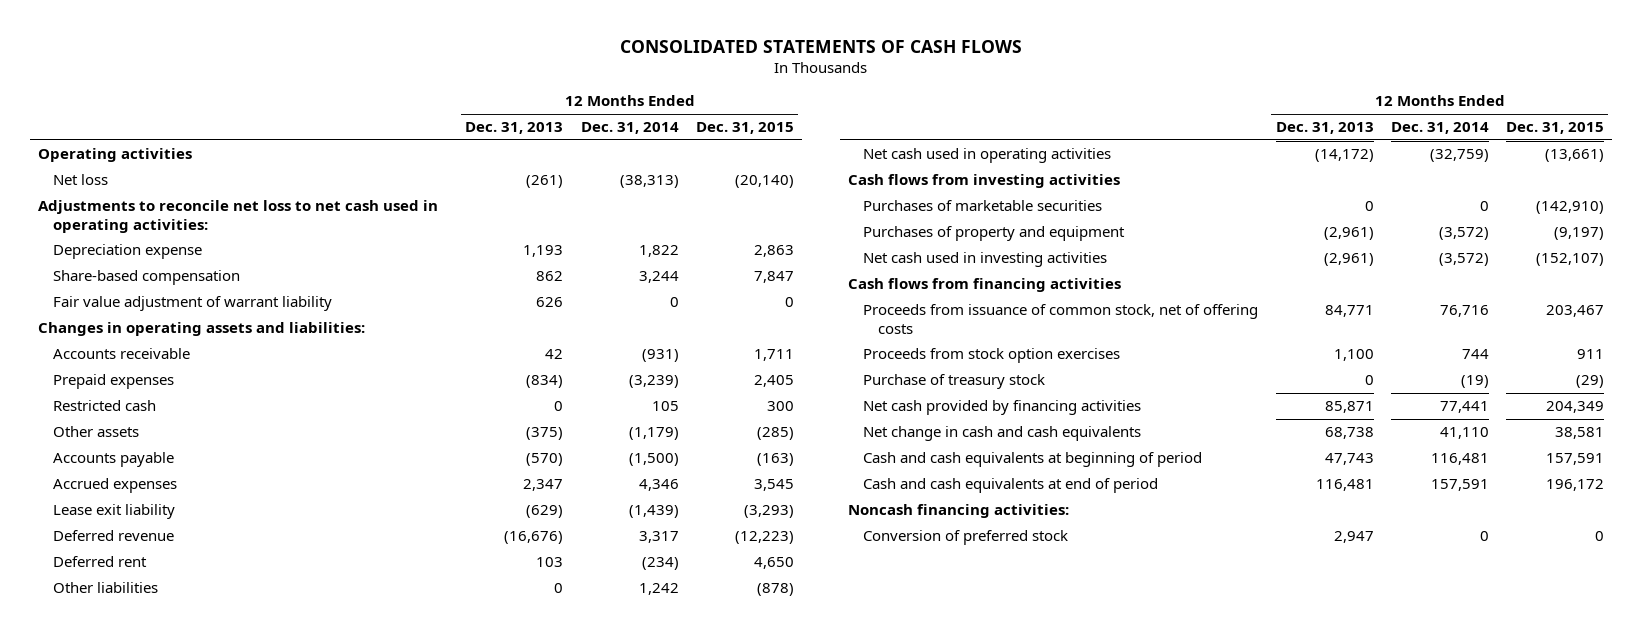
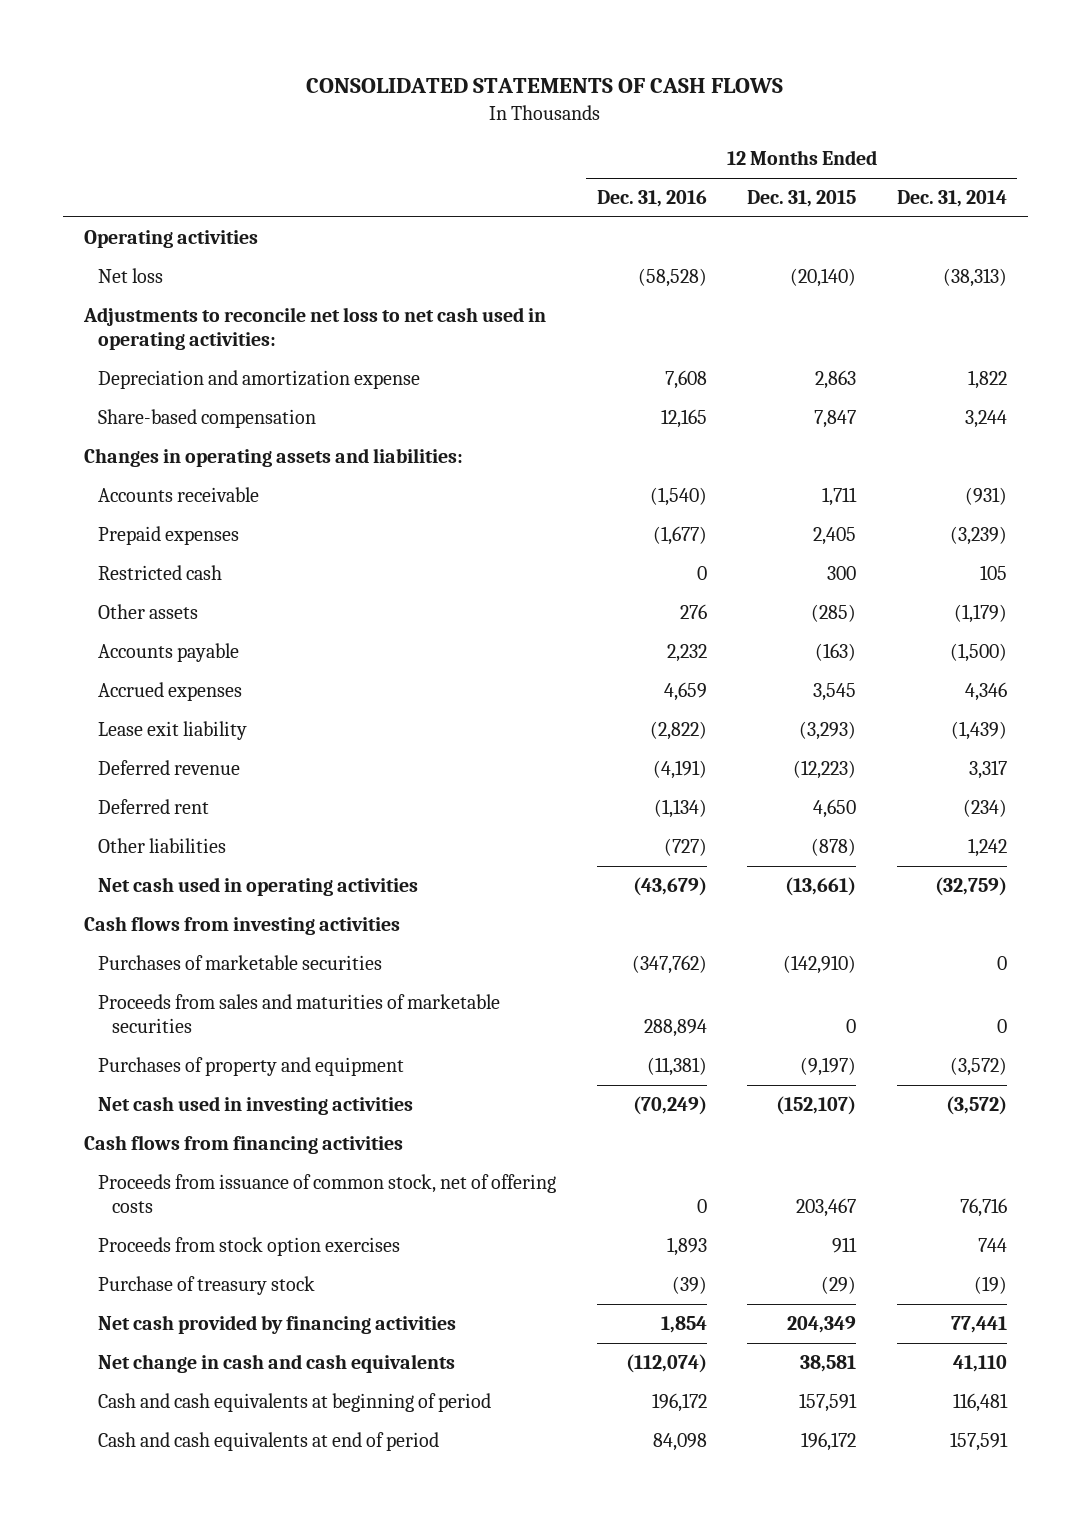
[465,122,564,135] Dec. 31, 2013 -> none
none -> [596,190,707,208] Dec. 31, 2016
[53,244,203,260] Depreciation expense -> [97,370,420,390] Depreciation and amortization expense
[53,296,333,312] Fair value adjustment of warrant liability -> none
none -> [97,994,500,1033] Proceeds from sales and maturities of marketable securities
[848,504,1070,519] Noncash financing activities: -> none
[863,530,1069,546] Conversion of preferred stock -> none

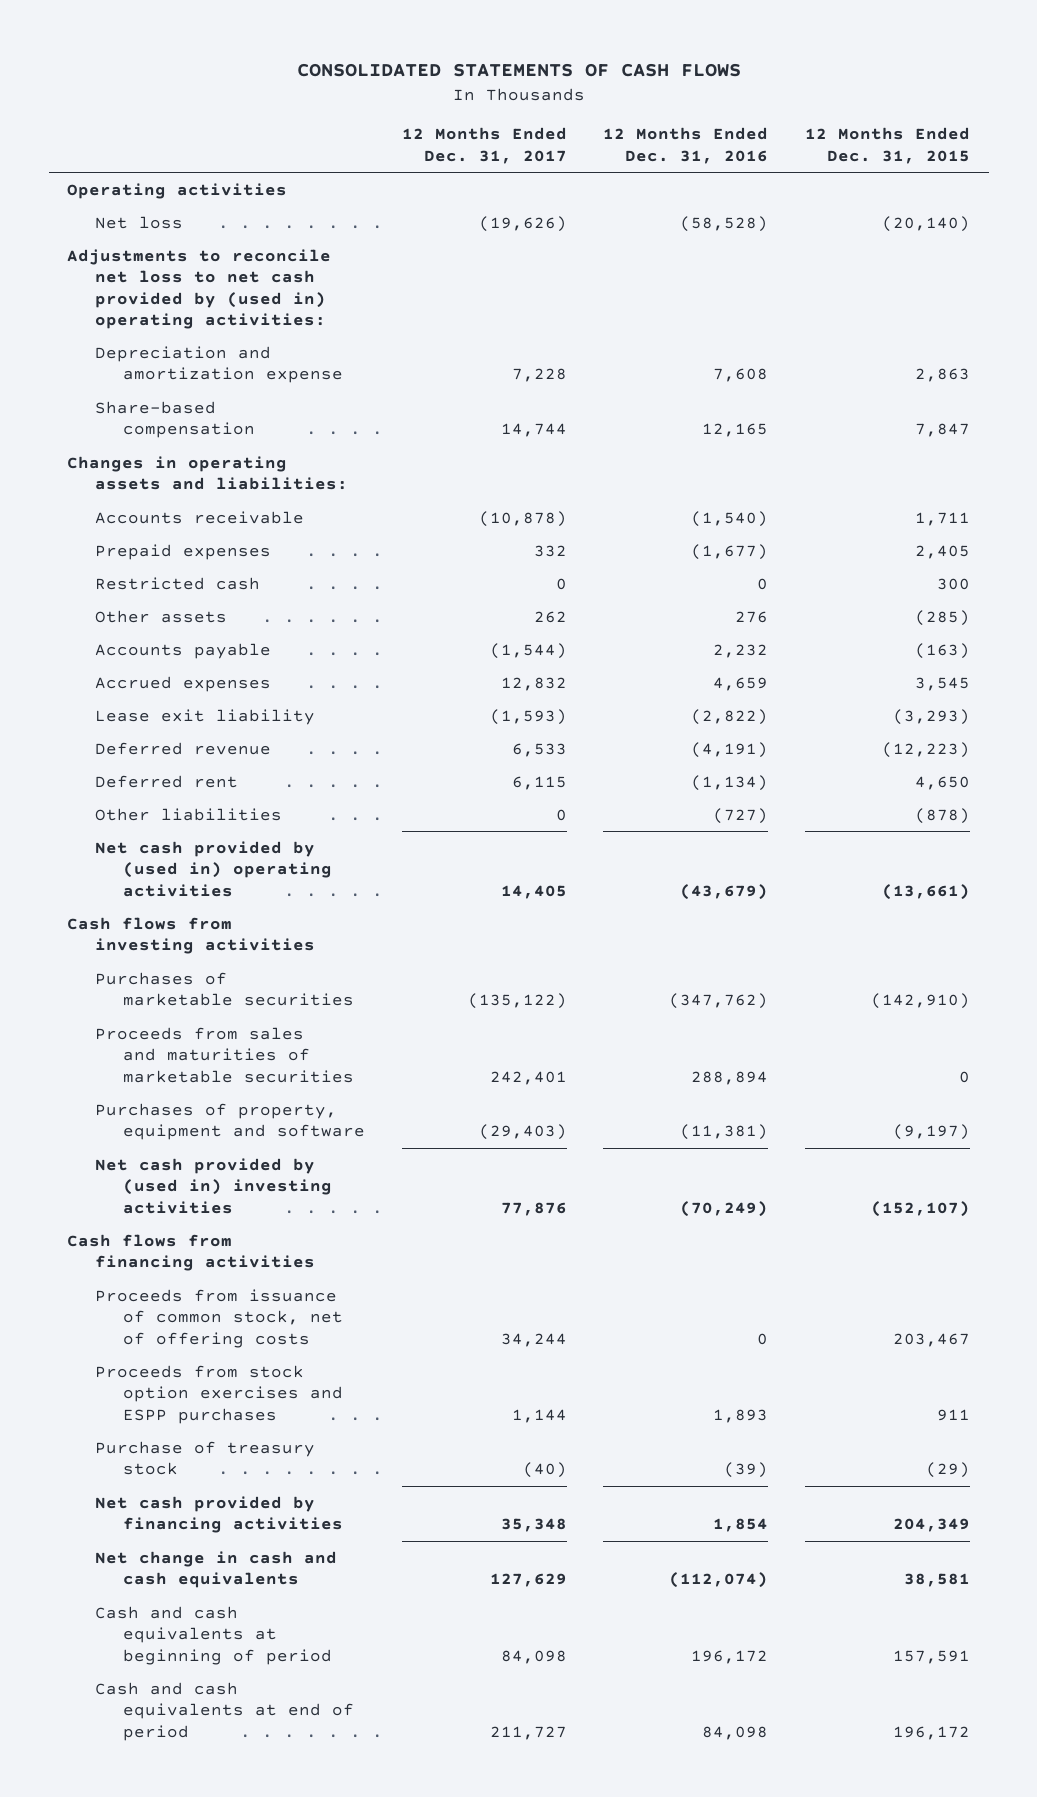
[897,190,1008,208] Dec. 31, 2014 -> none
none -> [401,127,567,164] 12 Months Ended Dec. 31, 2017
[82,307,546,350] Adjustments to reconcile net loss to net cash used in operating activities: -> [67,248,332,330] Adjustments to reconcile net loss to net cash provided by (used in) operating activities:
[97,877,418,897] Net cash used in operating activities -> [94,840,332,897] Net cash provided by (used in) operating activities
[97,1057,404,1077] Purchases of property and equipment -> [94,1102,365,1141] Purchases of property, equipment and software
[97,1096,413,1116] Net cash used in investing activities -> [94,1157,332,1214] Net cash provided by (used in) investing activities
[97,1237,400,1257] Proceeds from stock option exercises -> [94,1364,343,1424] Proceeds from stock option exercises and ESPP purchases

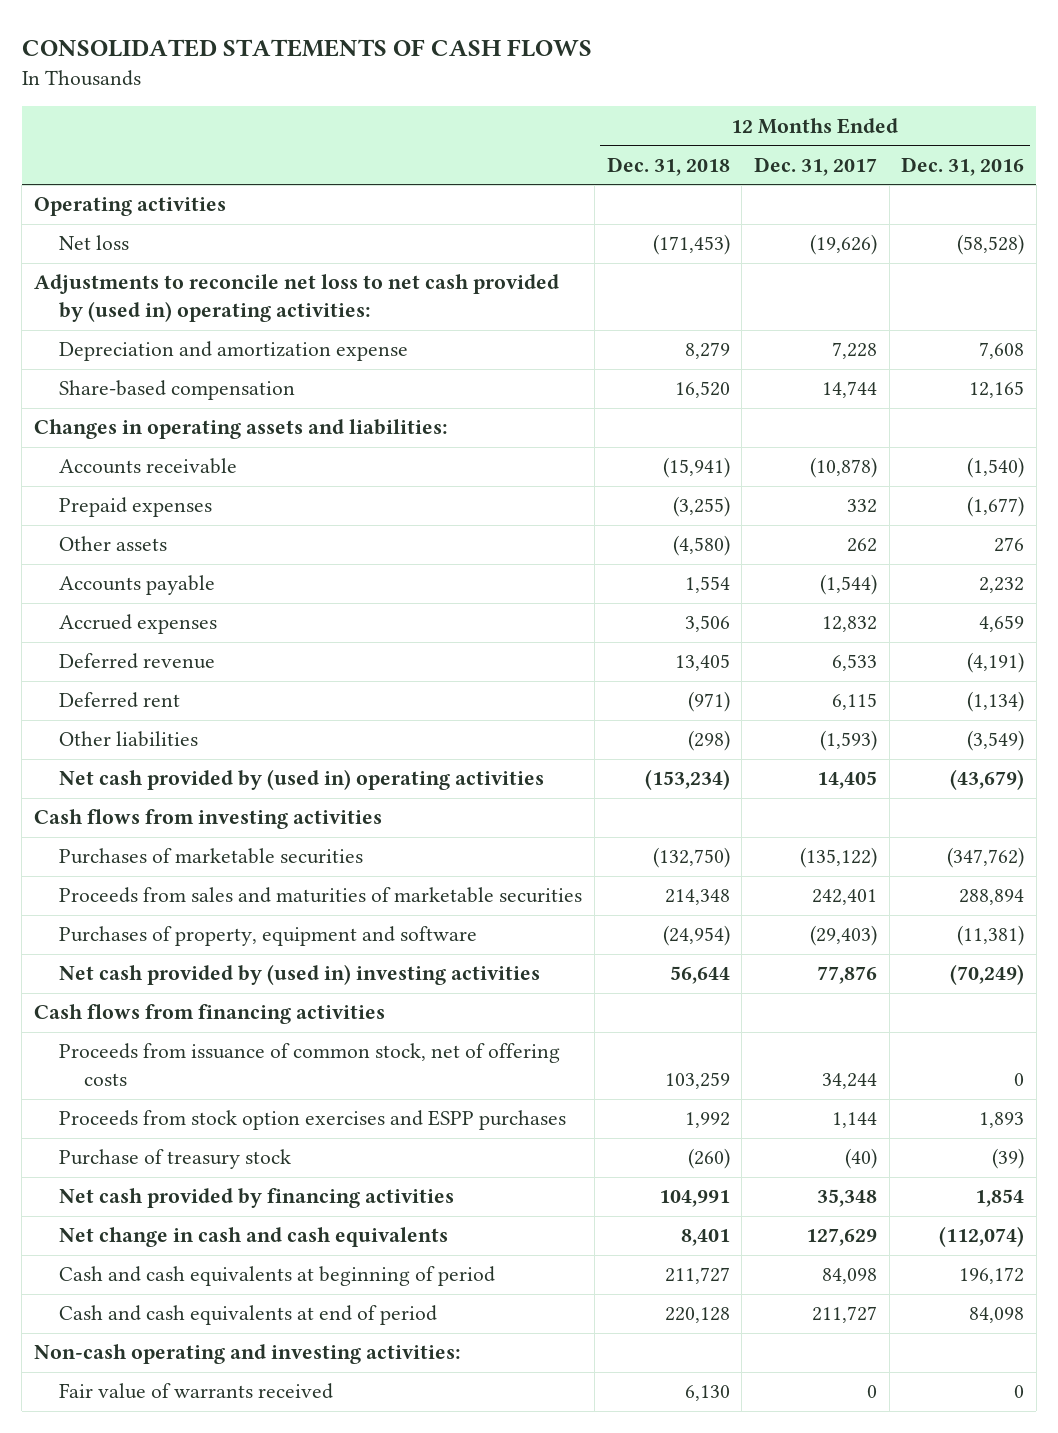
[805,127,971,164] 12 Months Ended Dec. 31, 2015 -> none
none -> [606,156,730,176] Dec. 31, 2018
[94,576,260,590] Restricted cash -> none
[94,708,315,725] Lease exit liability -> none
[555,808,567,821] 0 -> [819,730,877,752] (1,593)
[713,807,769,824] (727) -> [967,730,1025,752] (3,549)
none -> [34,1344,462,1365] Non-cash operating and investing activities:
none -> [59,1383,334,1400] Fair value of warrants received

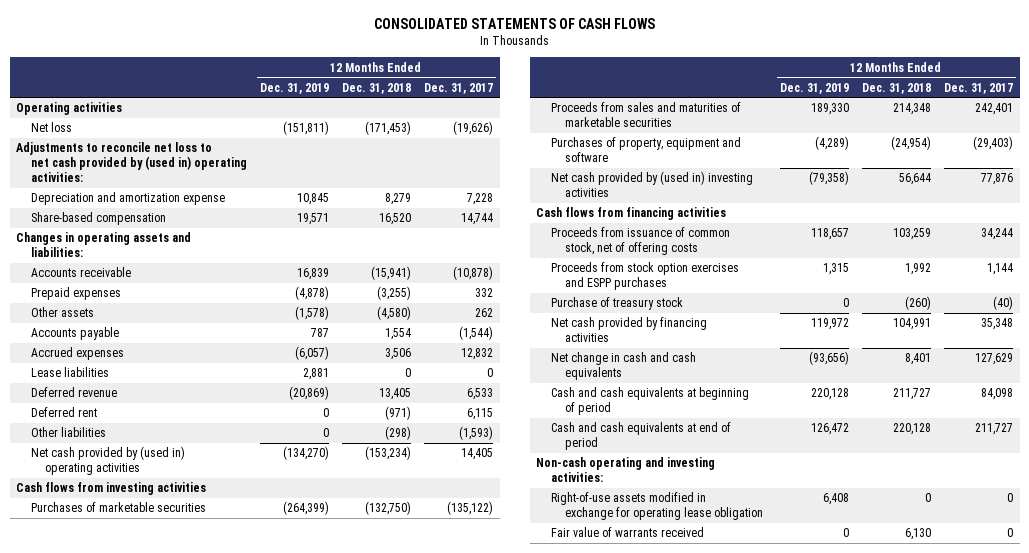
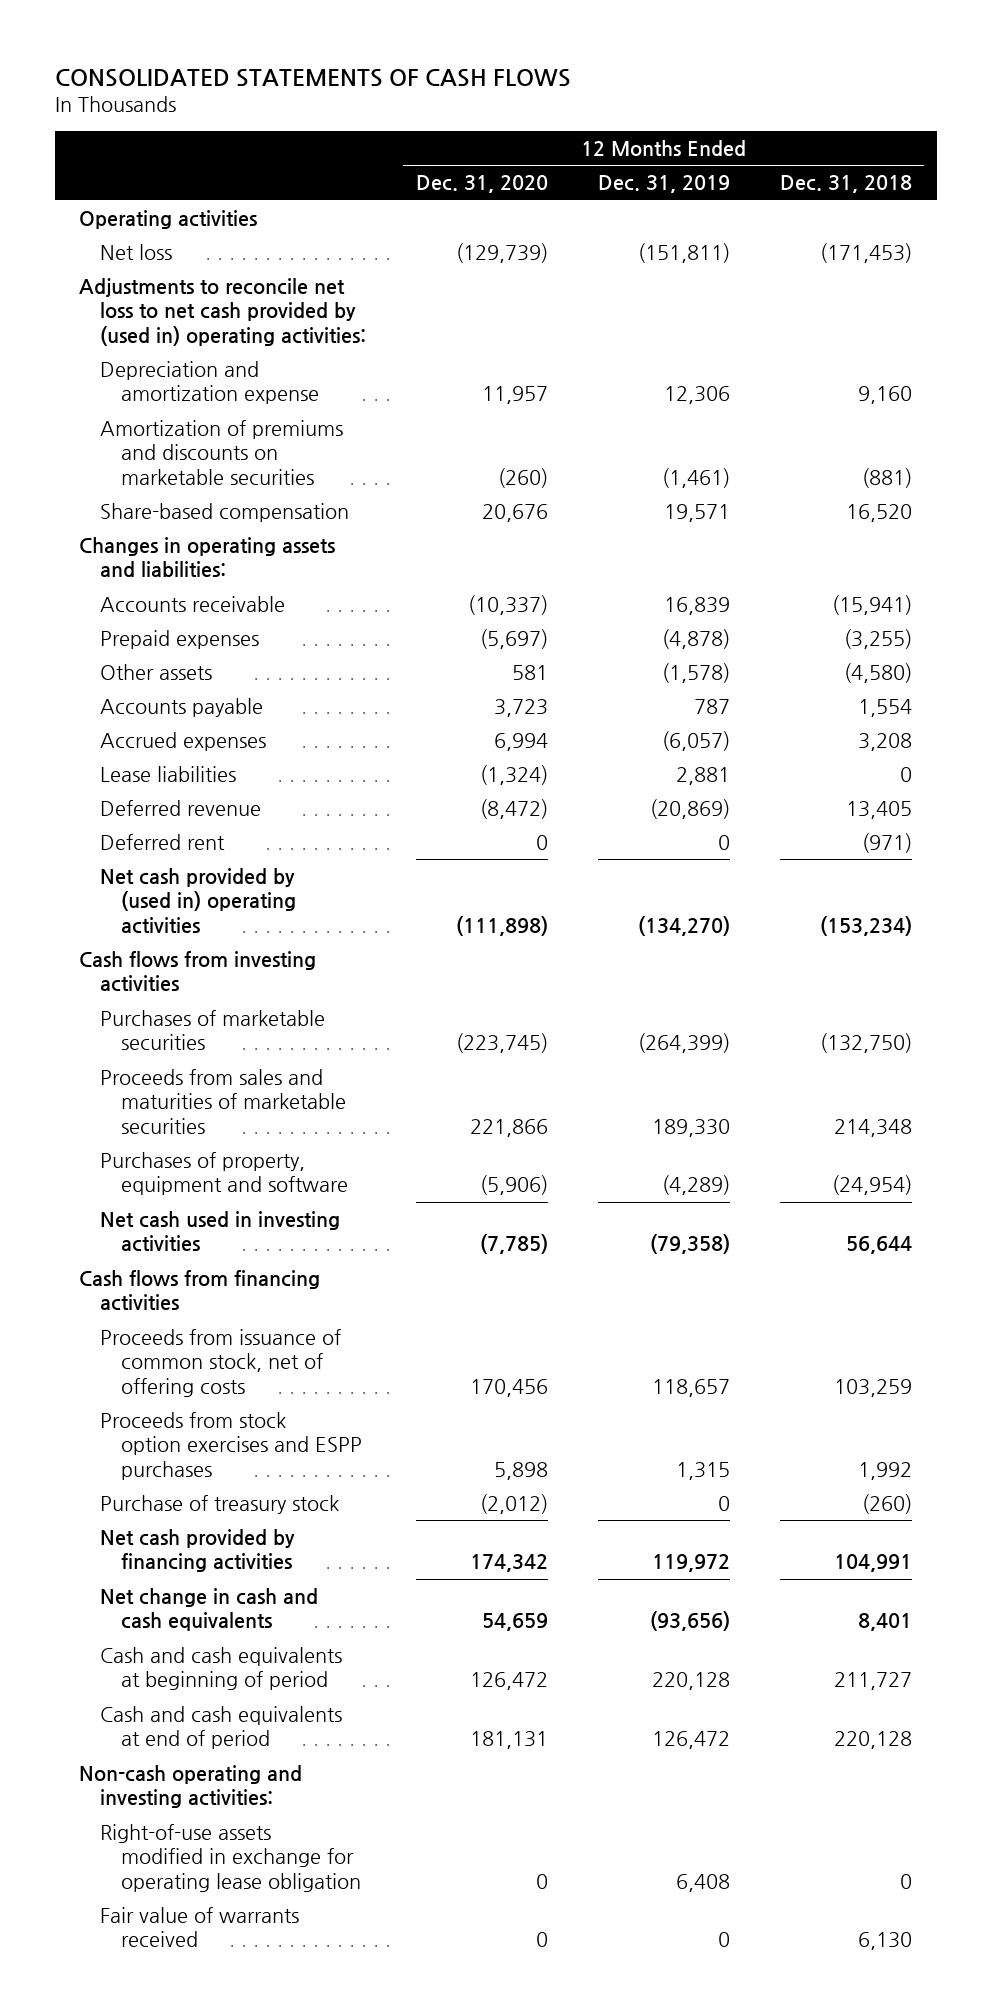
[424,82,494,94] Dec. 31, 2017 -> none
none -> [415,175,548,194] Dec. 31, 2020
[296,193,329,206] 10,845 -> [663,386,730,405] 12,306
[384,193,411,206] 8,279 -> [857,386,912,405] 9,160
none -> [100,420,344,485] Amortization of premiums and discounts on marketable securities
[384,348,411,361] 3,506 -> [857,733,912,752] 3,208
[30,427,106,438] Other liabilities -> none
[550,171,753,198] Net cash provided by (used in) investing activities -> [100,1211,341,1253] Net cash used in investing activities

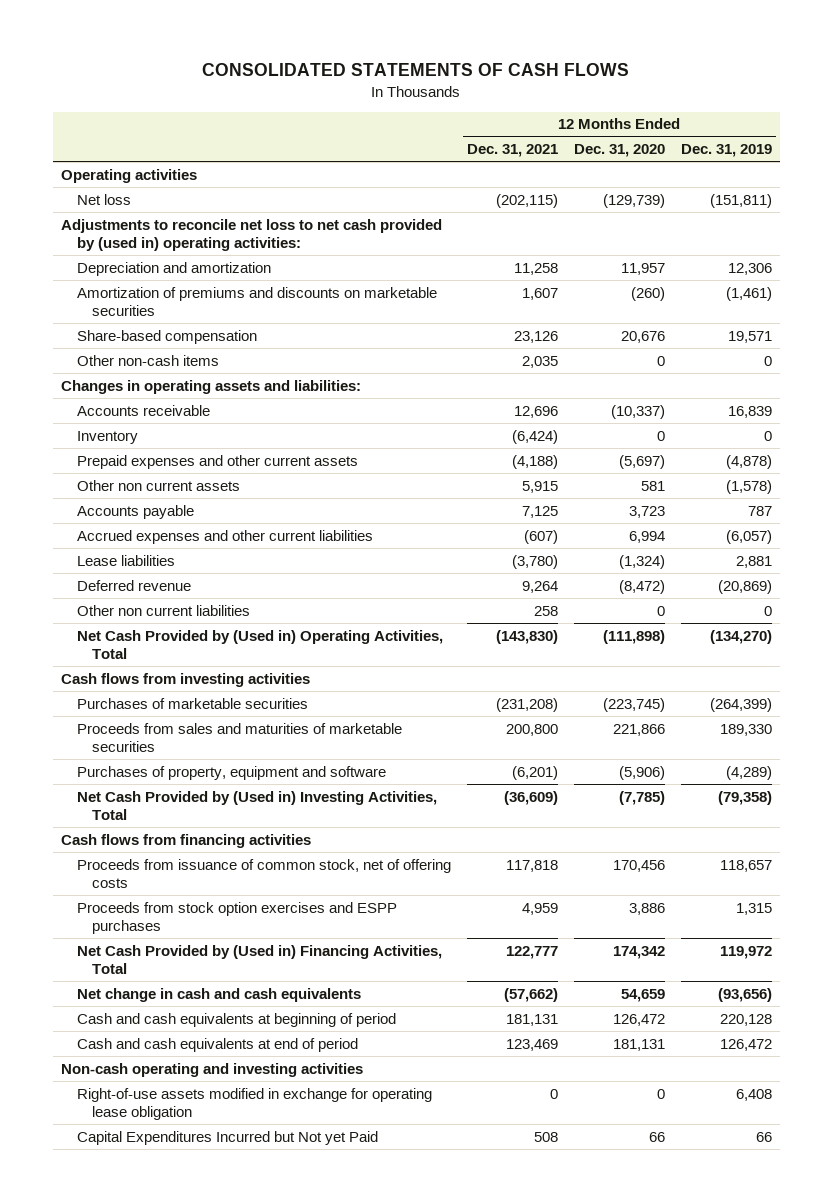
[779,175,912,194] Dec. 31, 2018 -> none
none -> [466,144,558,158] Dec. 31, 2021
[100,361,319,405] Depreciation and amortization expense -> [76,261,271,276] Depreciation and amortization
none -> [76,354,219,366] Other non-cash items
none -> [76,430,138,444] Inventory
[100,630,260,650] Prepaid expenses -> [76,454,358,469] Prepaid expenses and other current assets
[100,664,213,681] Other assets -> [76,479,240,491] Other non current assets
[100,732,267,752] Accrued expenses -> [76,529,373,544] Accrued expenses and other current liabilities
[100,834,226,851] Deferred rent -> [76,604,250,616] Other non current liabilities
[100,868,296,934] Net cash provided by (used in) operating activities -> [76,629,443,660] Net Cash Provided by (Used in) Operating Activities, Total
[100,1211,341,1253] Net cash used in investing activities -> [76,790,437,821] Net Cash Provided by (Used in) Investing Activities, Total
[100,1495,340,1515] Purchase of treasury stock -> none
[493,1461,548,1480] 5,898 -> [628,902,665,915] 3,886
[100,1529,296,1573] Net cash provided by financing activities -> [76,944,442,975] Net Cash Provided by (Used in) Financing Activities, Total
[79,1765,303,1809] Non-cash operating and investing activities: -> [60,1062,363,1077] Non-cash operating and investing activities
[100,1907,300,1948] Fair value of warrants received -> none
none -> [76,1130,378,1145] Capital Expenditures Incurred but Not yet Paid

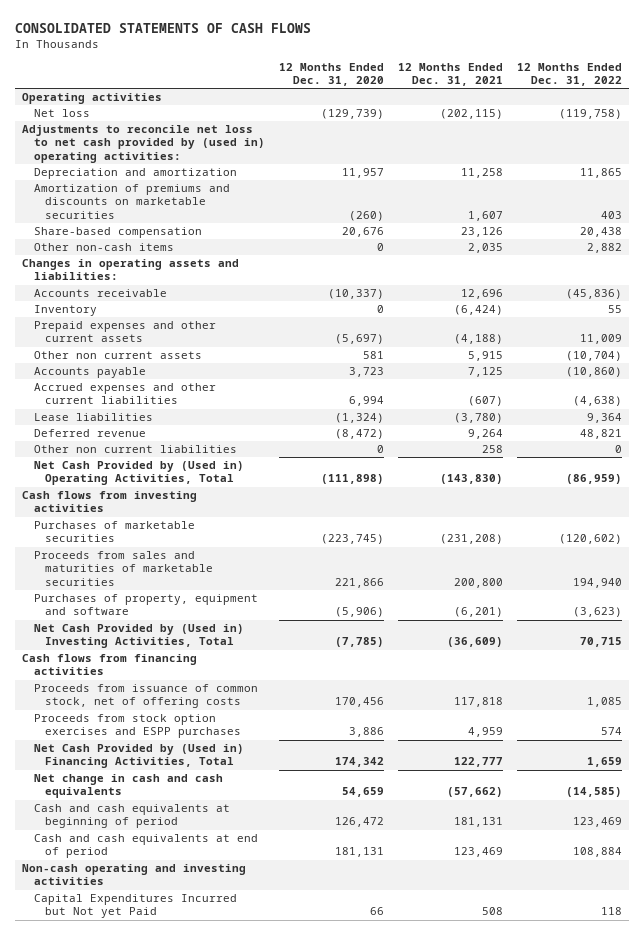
[680,144,772,158] Dec. 31, 2019 -> none
none -> [516,62,622,87] 12 Months Ended Dec. 31, 2022
[76,1087,432,1121] Right-of-use assets modified in exchange for operating lease obligation -> none

